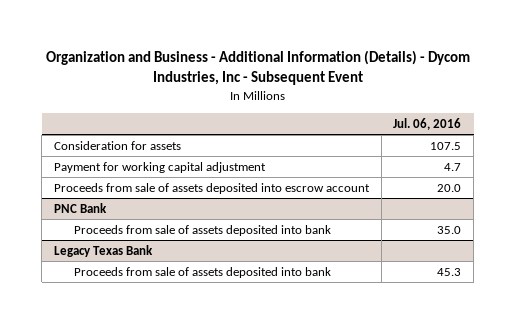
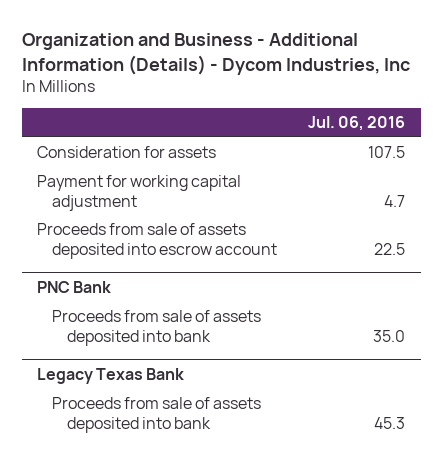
[45,49,470,86] Organization and Business - Additional Information (Details) - Dycom Industries, Inc - Subsequent Event -> [21,33,410,75] Organization and Business - Additional Information (Details) - Dycom Industries, Inc
[437,183,462,192] 20.0 -> [374,242,406,255] 22.5

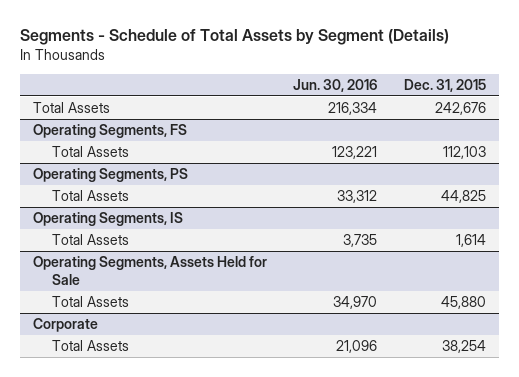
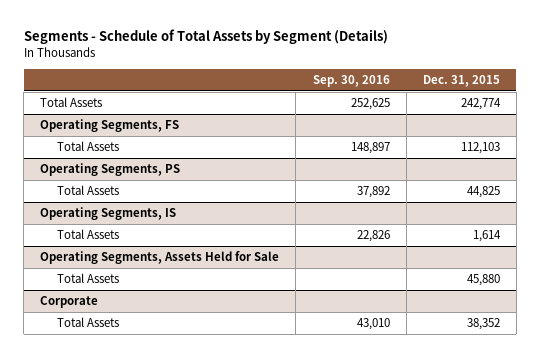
[293,78,378,92] Jun. 30, 2016 -> none
none -> [312,74,390,87] Sep. 30, 2016
[434,102,486,116] 242,676 -> [460,98,501,111] 242,774
[441,340,486,354] 38,254 -> [466,318,500,331] 38,352

